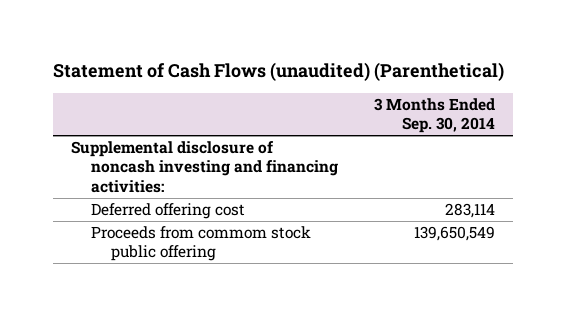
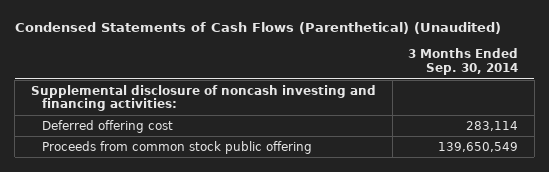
[53,62,505,82] Statement of Cash Flows (unaudited) (Parenthetical) -> [14,22,501,35] Condensed Statements of Cash Flows (Parenthetical) (Unaudited)
[91,226,312,262] Proceeds from commom stock public offering -> [41,140,312,154] Proceeds from common stock public offering

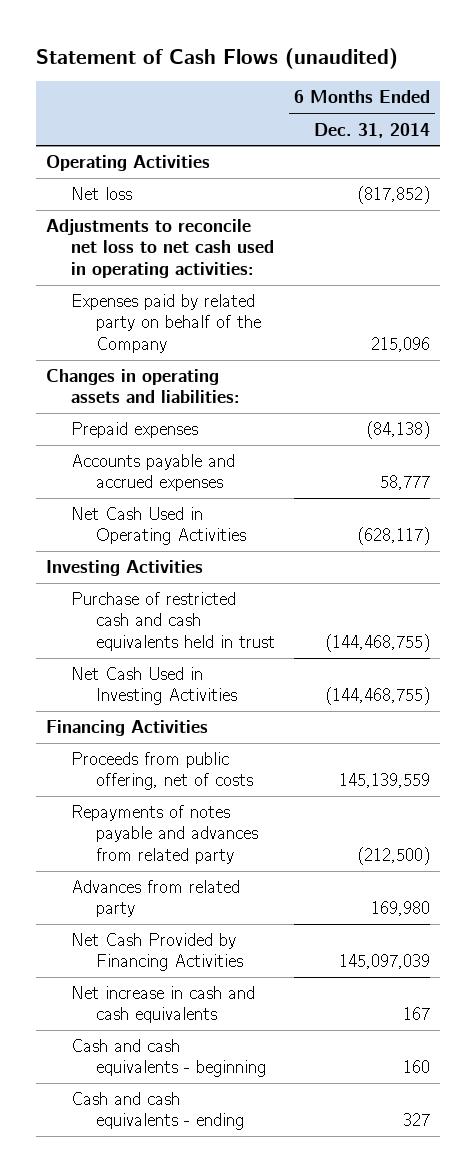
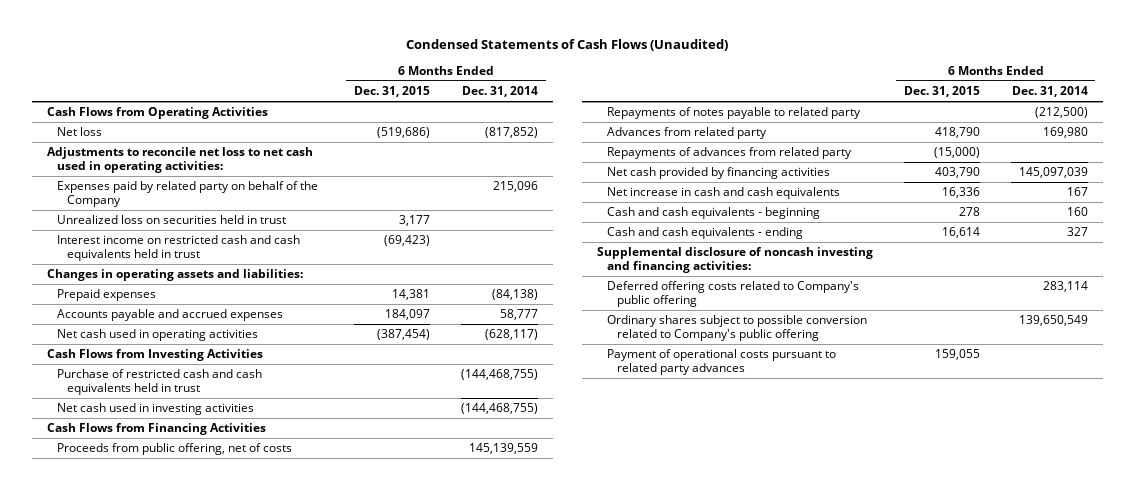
[36,47,399,69] Statement of Cash Flows (unaudited) -> [406,39,729,52] Condensed Statements of Cash Flows (Unaudited)
none -> [354,86,431,98] Dec. 31, 2015
[45,155,210,172] Operating Activities -> [47,107,269,120] Cash Flows from Operating Activities
none -> [57,215,287,225] Unrealized loss on securities held in trust
none -> [57,235,301,261] Interest income on restricted cash and cash equivalents held in trust
[70,507,246,546] Net Cash Used in Operating Activities -> [57,329,259,342] Net cash used in operating activities
[45,560,203,577] Investing Activities -> [47,349,264,362] Cash Flows from Investing Activities
[70,667,237,706] Net Cash Used in Investing Activities -> [57,403,255,416] Net cash used in investing activities
[45,720,208,737] Financing Activities -> [47,423,267,436] Cash Flows from Financing Activities
[70,805,258,864] Repayments of notes payable and advances from related party -> [606,107,861,120] Repayments of notes payable to related party
none -> [606,147,852,160] Repayments of advances from related party
[70,933,243,972] Net Cash Provided by Financing Activities -> [606,167,830,180] Net cash provided by financing activities
none -> [596,247,873,273] Supplemental disclosure of noncash investing and financing activities:
none -> [606,281,859,307] Deferred offering costs related to Company's public offering
none -> [606,315,867,341] Ordinary shares subject to possible conversion related to Company's public offering
none -> [606,349,836,375] Payment of operational costs pursuant to related party advances

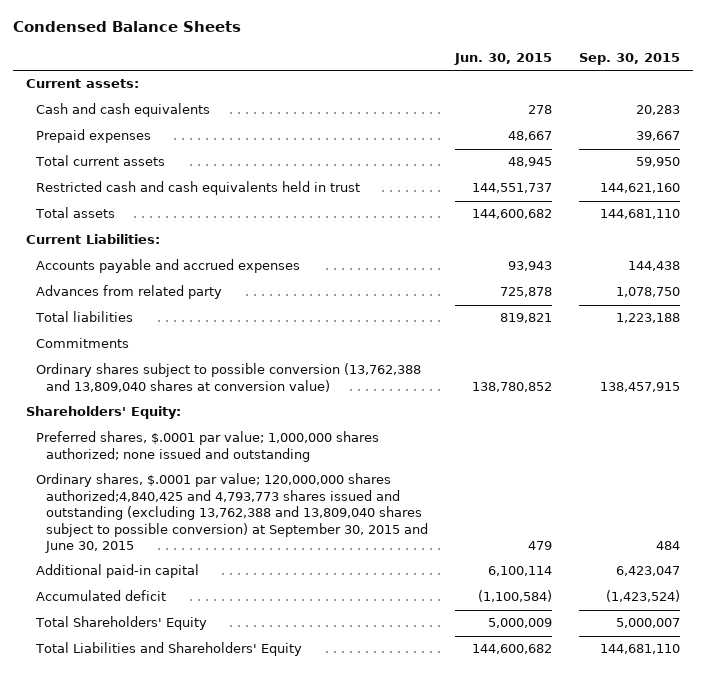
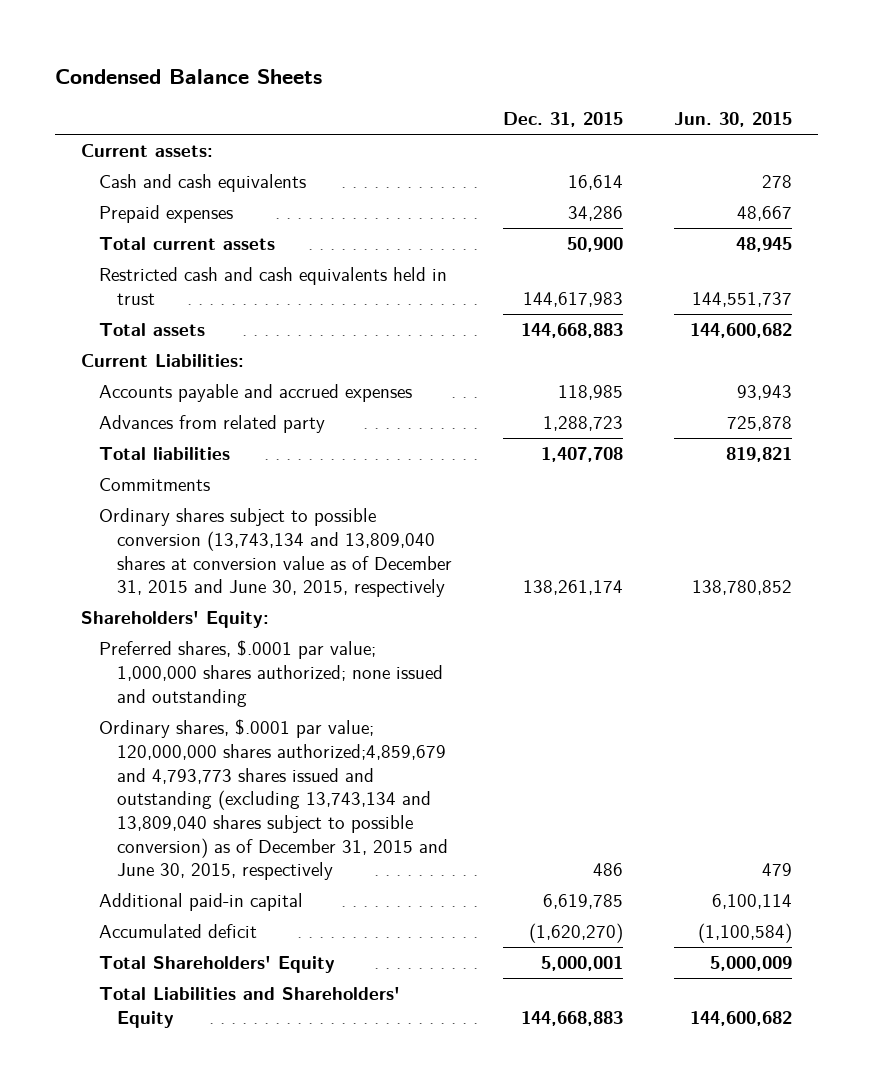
[578,53,680,66] Sep. 30, 2015 -> none
none -> [503,112,624,128] Dec. 31, 2015
[36,363,422,392] Ordinary shares subject to possible conversion (13,762,388 and 13,809,040 shares at conversion value) -> [99,508,453,598] Ordinary shares subject to possible conversion (13,743,134 and 13,809,040 shares at conversion value as of December 31, 2015 and June 30, 2015, respectively
[36,473,428,553] Ordinary shares, $.0001 par value; 120,000,000 shares authorized;4,840,425 and 4,793,773 shares issued and outstanding (excluding 13,762,388 and 13,809,040 shares subject to possible conversion) at September 30, 2015 and June 30, 2015 -> [99,719,449,881] Ordinary shares, $.0001 par value; 120,000,000 shares authorized;4,859,679 and 4,793,773 shares issued and outstanding (excluding 13,743,134 and 13,809,040 shares subject to possible conversion) as of December 31, 2015 and June 30, 2015, respectively

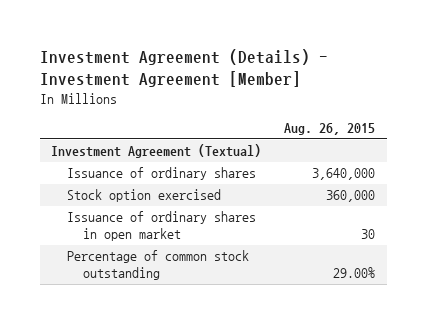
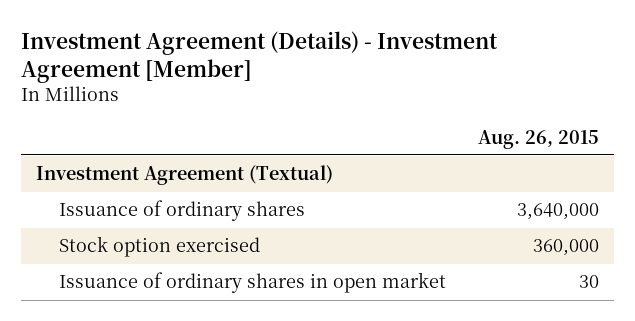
[67,250,250,281] Percentage of common stock outstanding -> none

